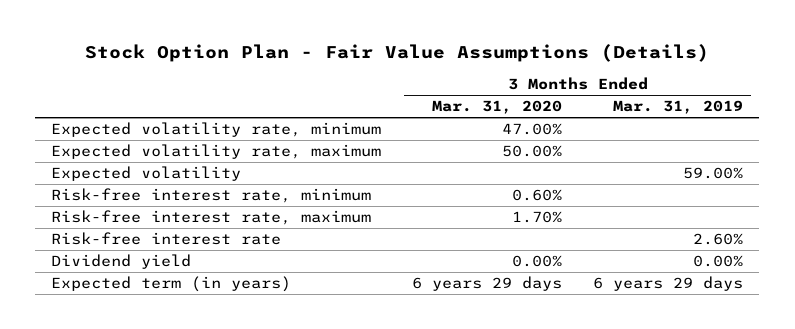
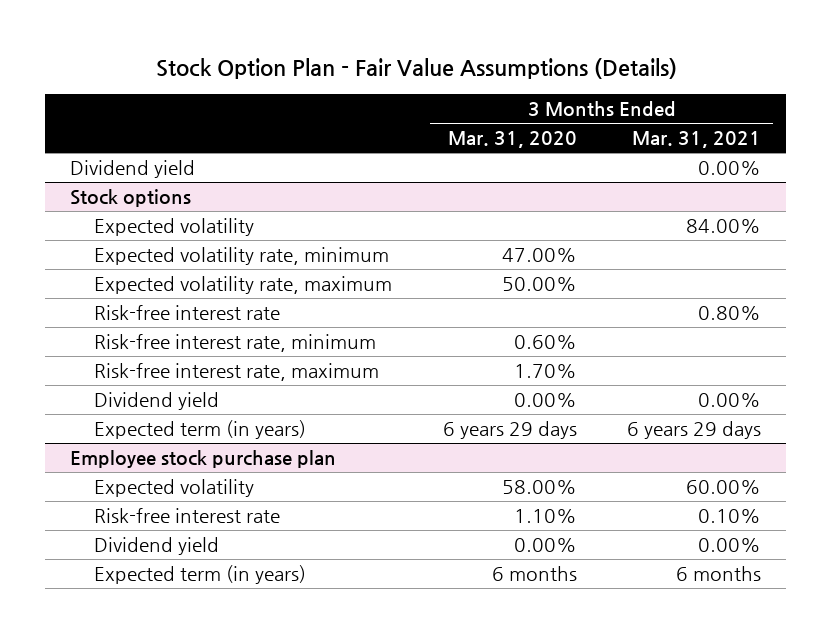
[613,100,744,115] Mar. 31, 2019 -> none
none -> [631,131,761,149] Mar. 31, 2021
none -> [70,160,196,179] Dividend yield
none -> [70,189,192,208] Stock options
none -> [94,218,255,237] Expected volatility
[51,166,242,182] Expected volatility -> none
none -> [94,305,281,321] Risk-free interest rate
[51,232,282,246] Risk-free interest rate -> none
none -> [70,450,337,469] Employee stock purchase plan
none -> [94,479,255,498] Expected volatility
none -> [94,508,281,524] Risk-free interest rate
none -> [94,537,220,556] Dividend yield
none -> [94,565,307,585] Expected term (in years)

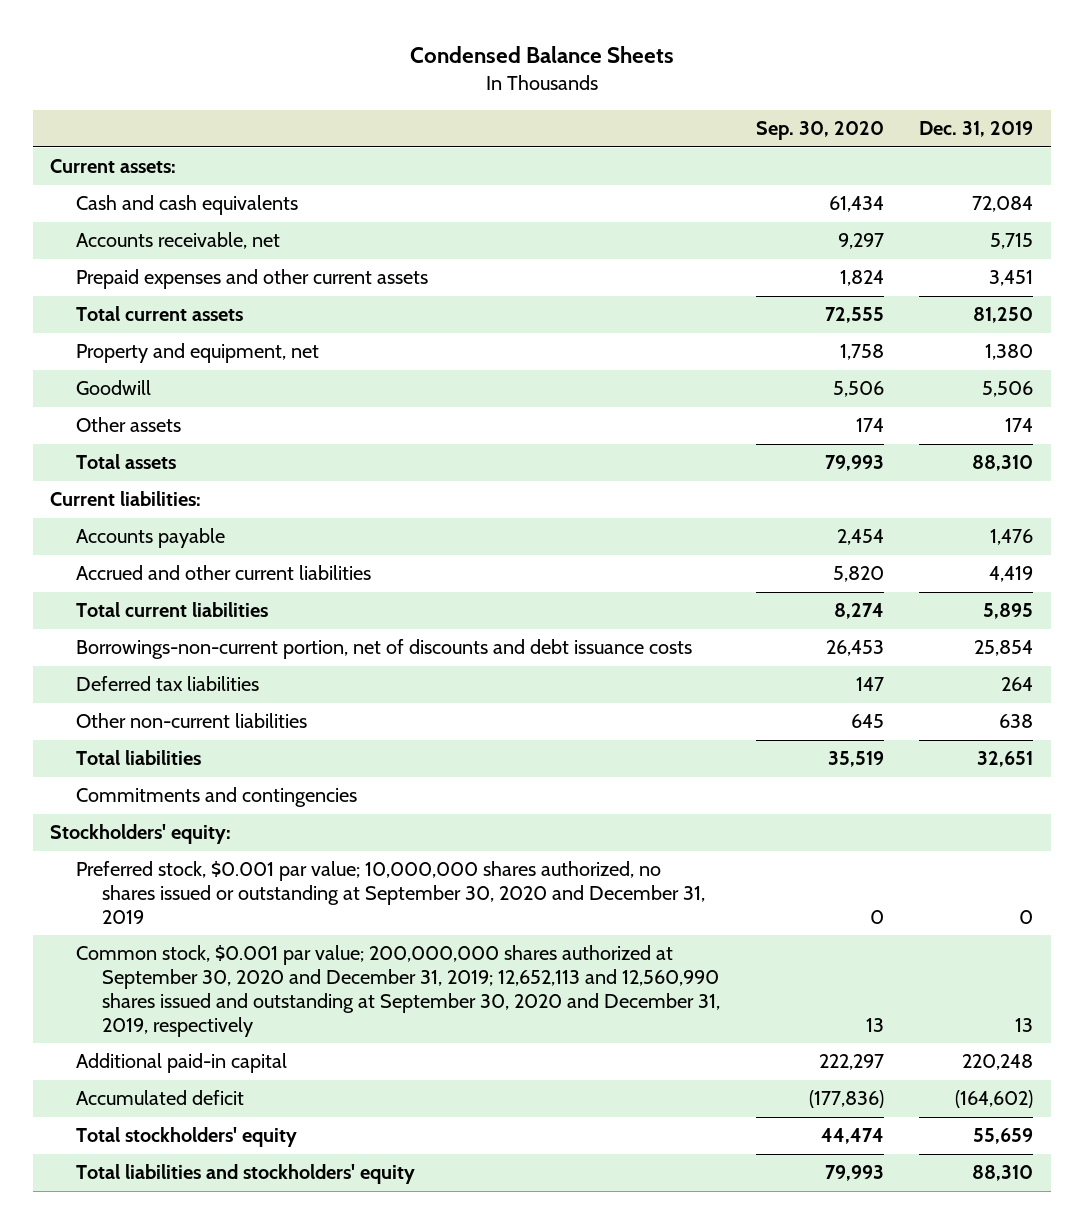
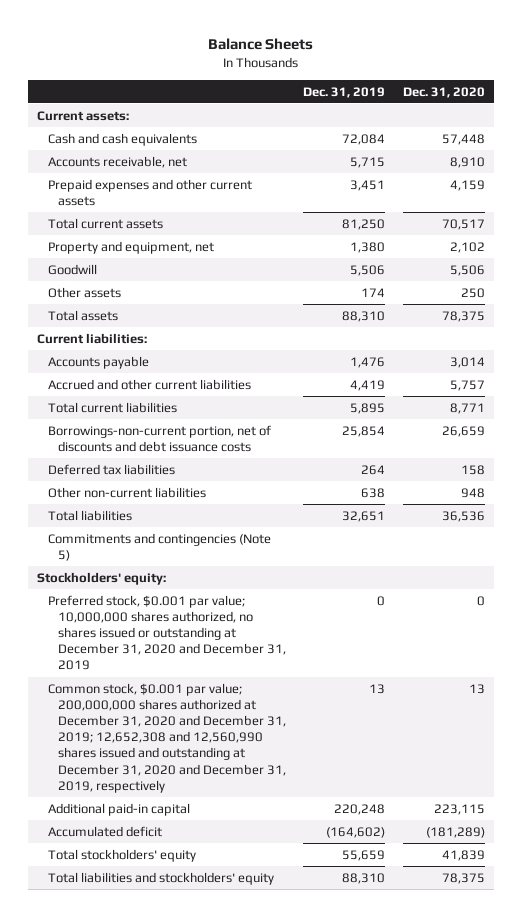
[409,46,674,64] Condensed Balance Sheets -> [208,37,314,50] Balance Sheets
[755,121,884,141] Sep. 30, 2020 -> none
none -> [402,86,485,98] Dec. 31, 2020
[76,787,358,808] Commitments and contingencies -> [47,532,271,561] Commitments and contingencies (Note 5)
[76,861,706,924] Preferred stock, $0.001 par value; 10,000,000 shares authorized, no shares issued or outstanding at September 30, 2020 and December 31, 2019 -> [47,594,286,671] Preferred stock, $0.001 par value; 10,000,000 shares authorized, no shares issued or outstanding at December 31, 2020 and December 31, 2019
[76,945,721,1037] Common stock, $0.001 par value; 200,000,000 shares authorized at September 30, 2020 and December 31, 2019; 12,652,113 and 12,560,990 shares issued and outstanding at September 30, 2020 and December 31, 2019, respectively -> [47,682,286,793] Common stock, $0.001 par value; 200,000,000 shares authorized at December 31, 2020 and December 31, 2019; 12,652,308 and 12,560,990 shares issued and outstanding at December 31, 2020 and December 31, 2019, respectively

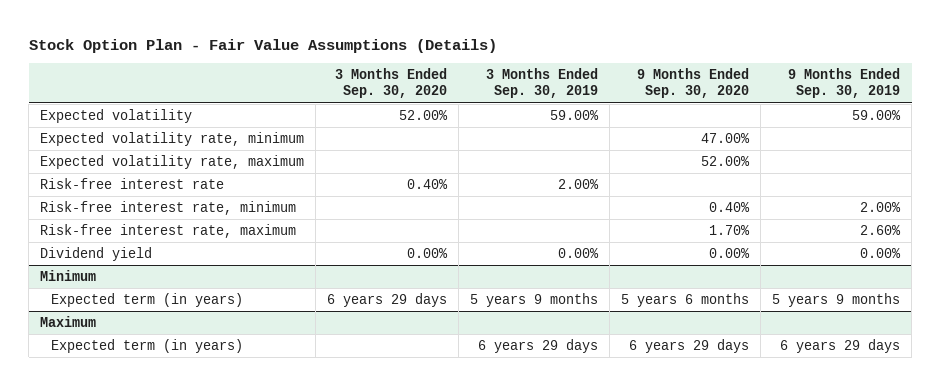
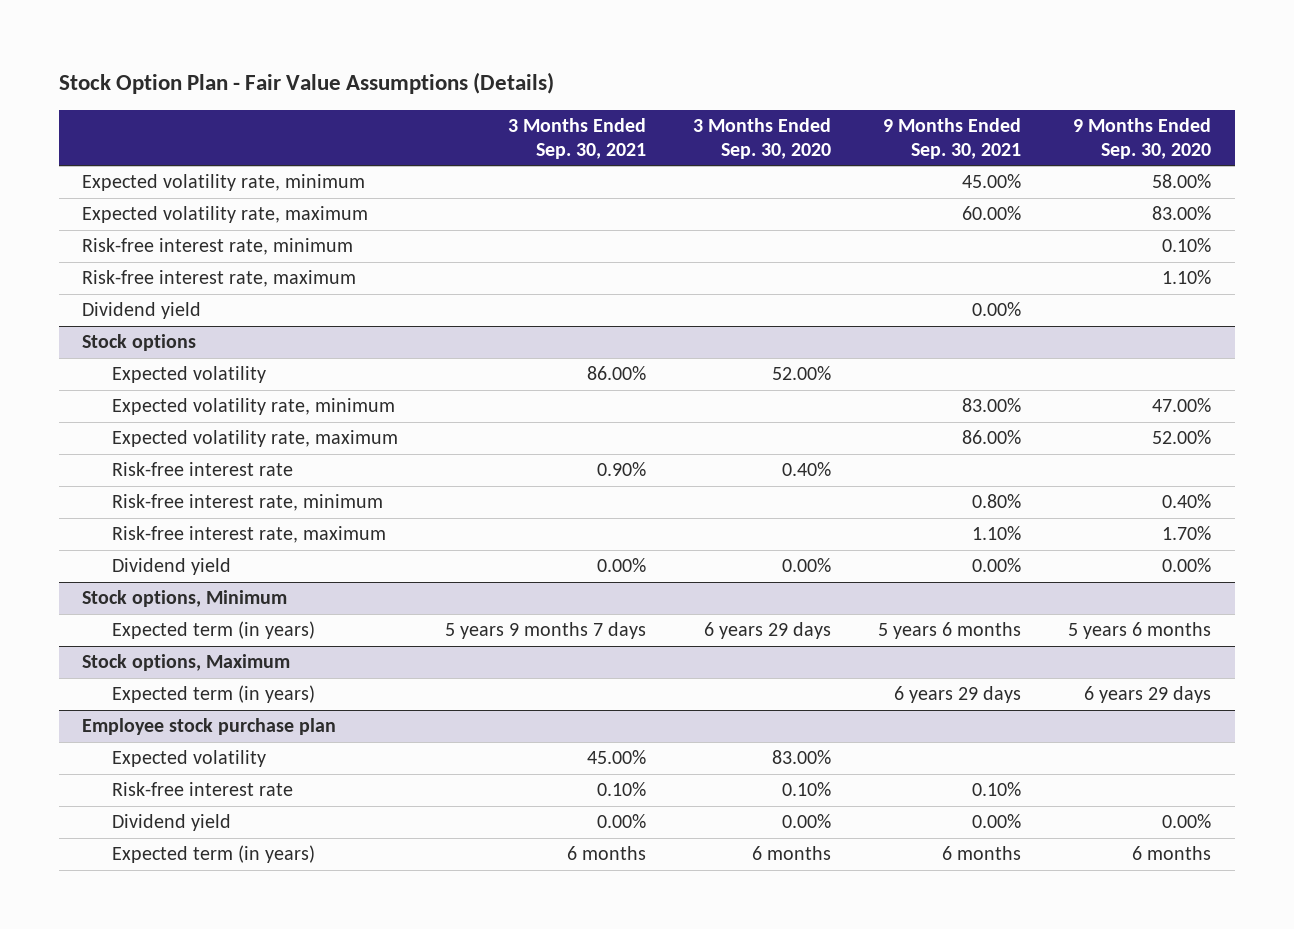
[486,67,599,99] 3 Months Ended Sep. 30, 2019 -> none
[788,67,901,99] 9 Months Ended Sep. 30, 2019 -> none
none -> [507,117,646,159] 3 Months Ended Sep. 30, 2021
none -> [883,117,1022,159] 9 Months Ended Sep. 30, 2021
none -> [82,174,366,192] Expected volatility rate, minimum
none -> [82,206,369,224] Expected volatility rate, maximum
none -> [82,238,354,256] Risk-free interest rate, minimum
none -> [82,270,357,288] Risk-free interest rate, maximum
none -> [82,302,202,320] Dividend yield
none -> [82,334,197,352] Stock options
[40,269,97,281] Minimum -> none
none -> [82,590,288,608] Stock options, Minimum
[40,315,97,327] Maximum -> none
none -> [82,654,291,672] Stock options, Maximum
none -> [82,718,337,736] Employee stock purchase plan
none -> [111,750,266,768] Expected volatility
none -> [111,782,293,797] Risk-free interest rate
none -> [111,814,231,832] Dividend yield
none -> [111,845,315,864] Expected term (in years)

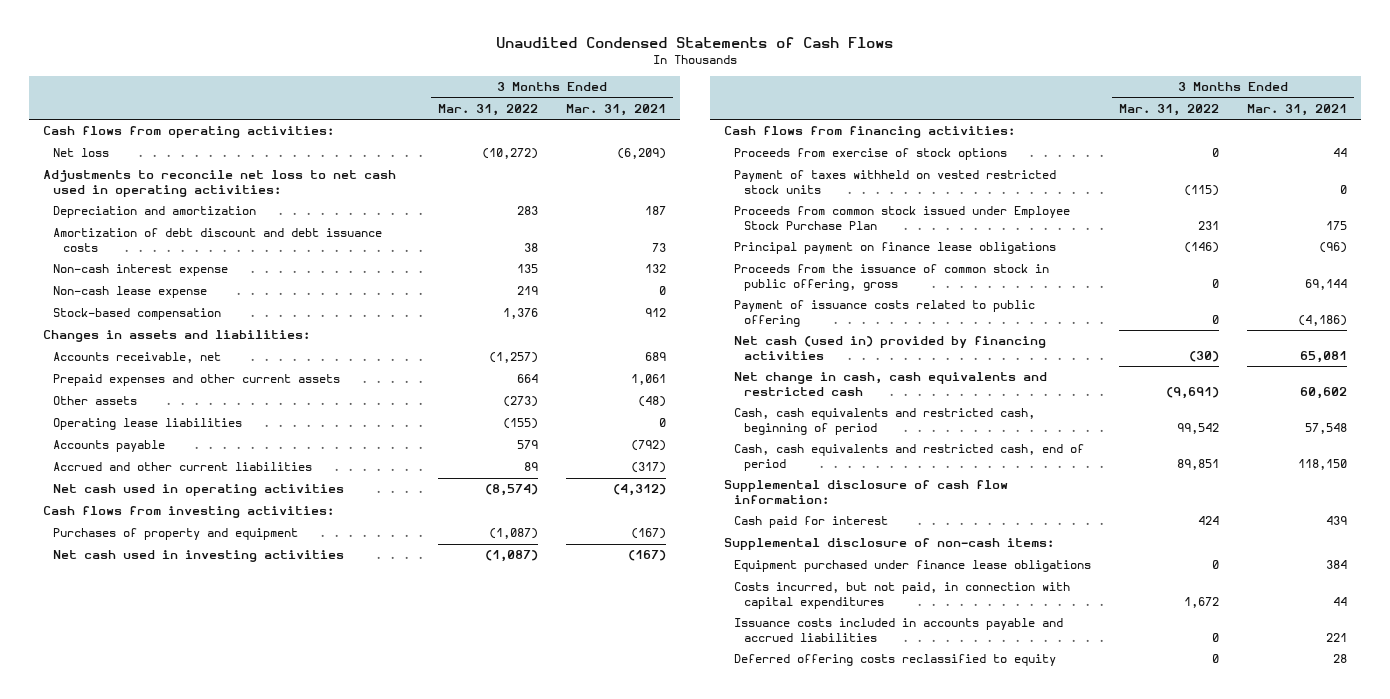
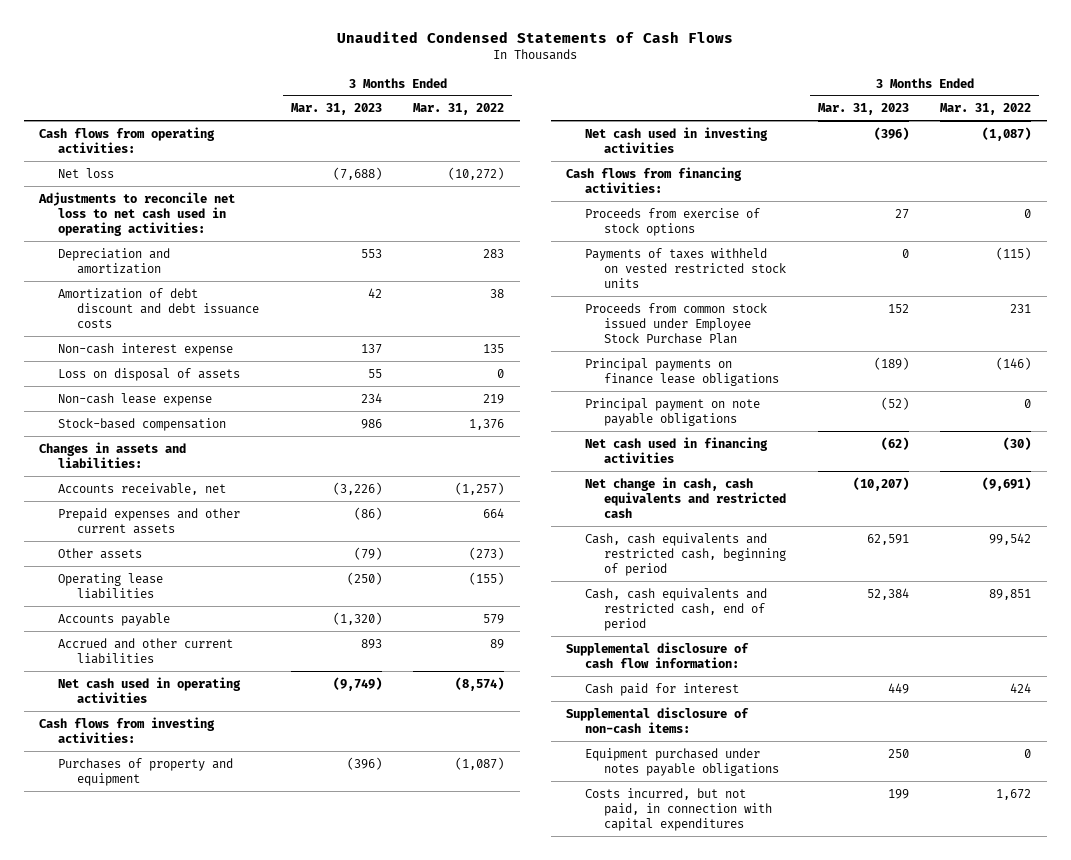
[565,103,666,116] Mar. 31, 2021 -> none
none -> [290,103,382,116] Mar. 31, 2023
none -> [58,367,241,381] Loss on disposal of assets
[734,170,1057,194] Payment of taxes withheld on vested restricted stock units -> [585,247,787,289] Payments of taxes withheld on vested restricted stock units
[734,264,1050,291] Proceeds from the issuance of common stock in public offering, gross -> none
[734,300,1036,327] Payment of issuance costs related to public offering -> none
[734,242,1057,255] Principal payment on finance lease obligations -> [585,357,780,386] Principal payments on finance lease obligations
none -> [585,397,761,426] Principal payment on note payable obligations
[734,336,1047,360] Net cash (used in) provided by financing activities -> [585,436,769,463] Net cash used in financing activities
[734,560,1092,573] Equipment purchased under finance lease obligations -> [585,747,780,776] Equipment purchased under notes payable obligations
[734,618,1064,642] Issuance costs included in accounts payable and accrued liabilities -> none
[734,654,1057,667] Deferred offering costs reclassified to equity -> none

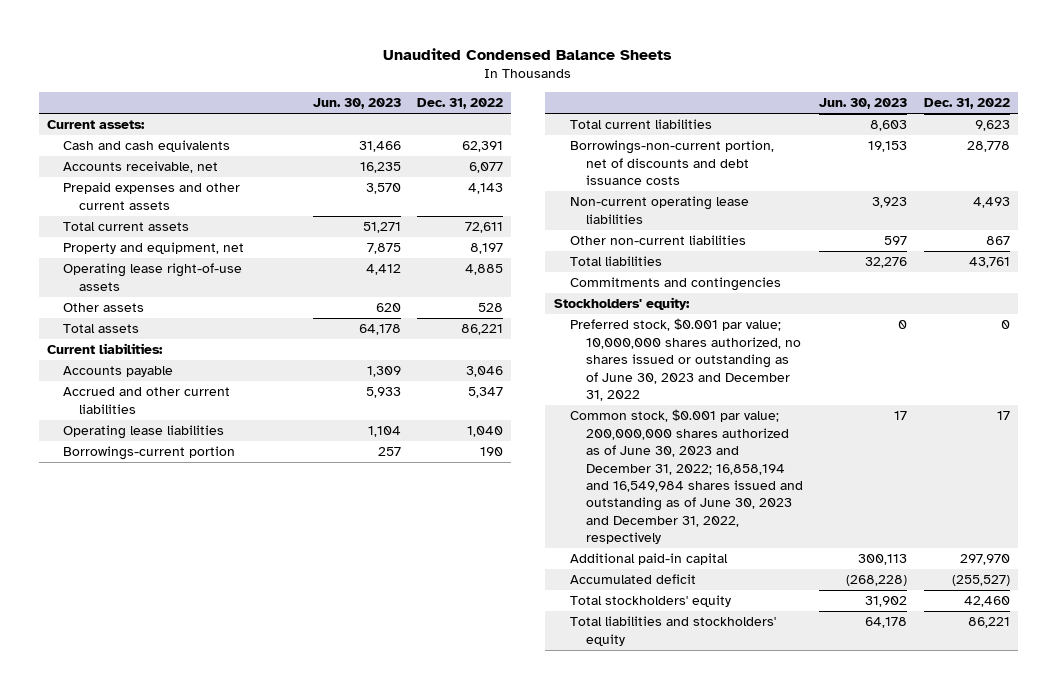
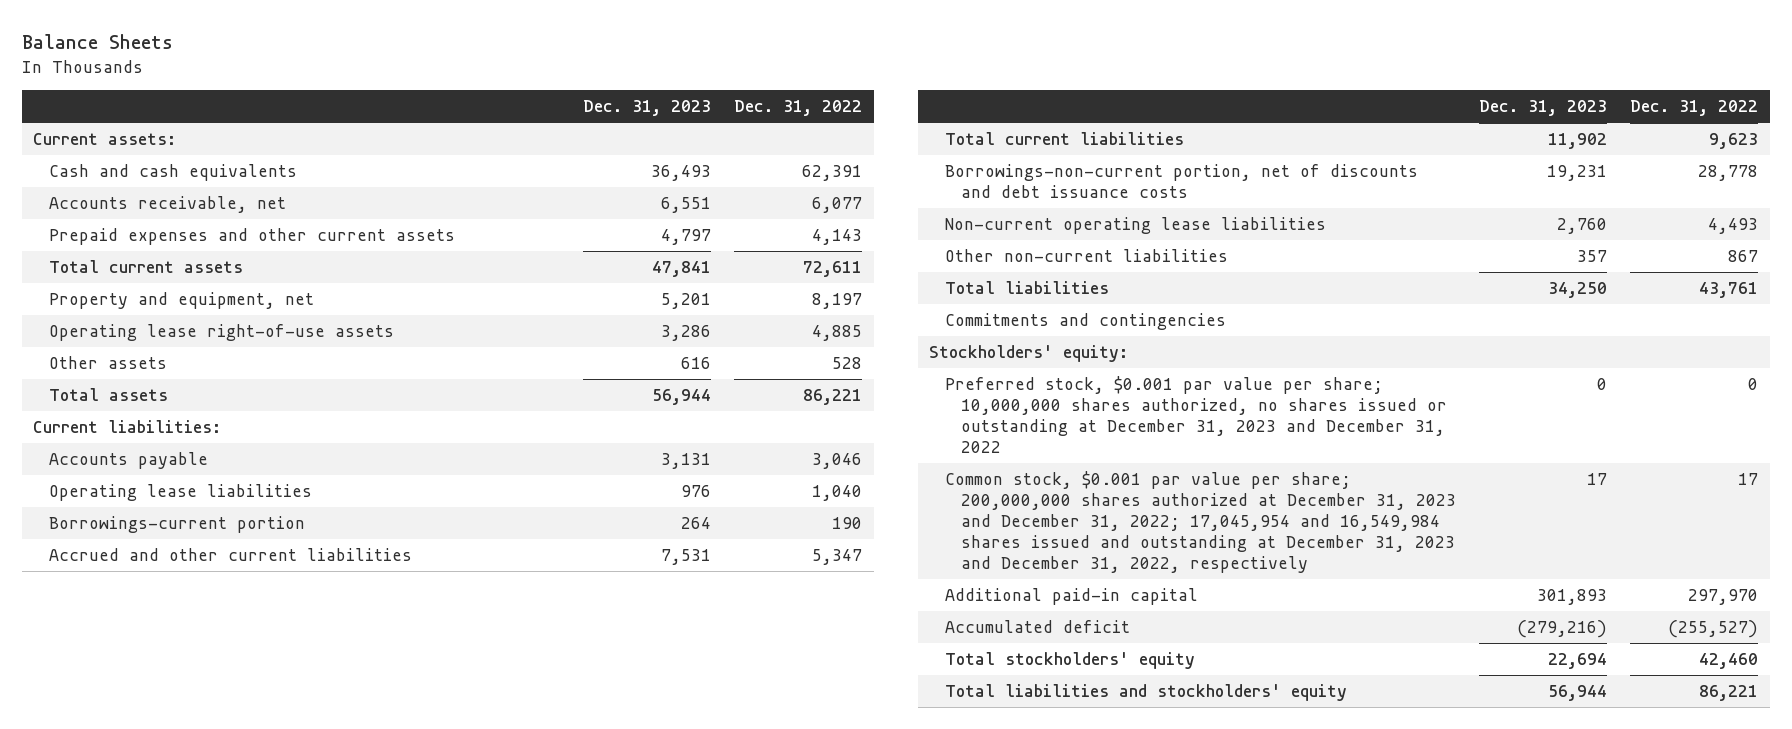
[383,47,673,60] Unaudited Condensed Balance Sheets -> [21,33,173,49] Balance Sheets
[312,98,401,110] Jun. 30, 2023 -> none
none -> [583,100,712,117] Dec. 31, 2023
[63,387,231,414] Accrued and other current liabilities -> [49,548,413,562] Accrued and other current liabilities
[569,318,801,402] Preferred stock, $0.001 par value; 10,000,000 shares authorized, no shares issued or outstanding as of June 30, 2023 and December 31, 2022 -> [945,376,1447,453] Preferred stock, $0.001 par value per share; 10,000,000 shares authorized, no shares issued or outstanding at December 31, 2023 and December 31, 2022
[569,409,803,545] Common stock, $0.001 par value; 200,000,000 shares authorized as of June 30, 2023 and December 31, 2022; 16,858,194 and 16,549,984 shares issued and outstanding as of June 30, 2023 and December 31, 2022, respectively -> [945,471,1456,573] Common stock, $0.001 par value per share; 200,000,000 shares authorized at December 31, 2023 and December 31, 2022; 17,045,954 and 16,549,984 shares issued and outstanding at December 31, 2023 and December 31, 2022, respectively

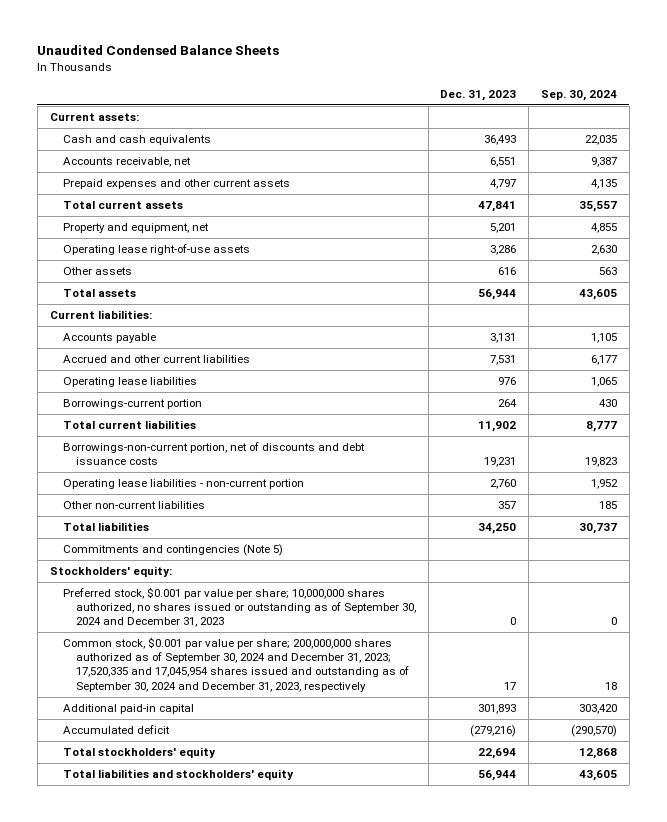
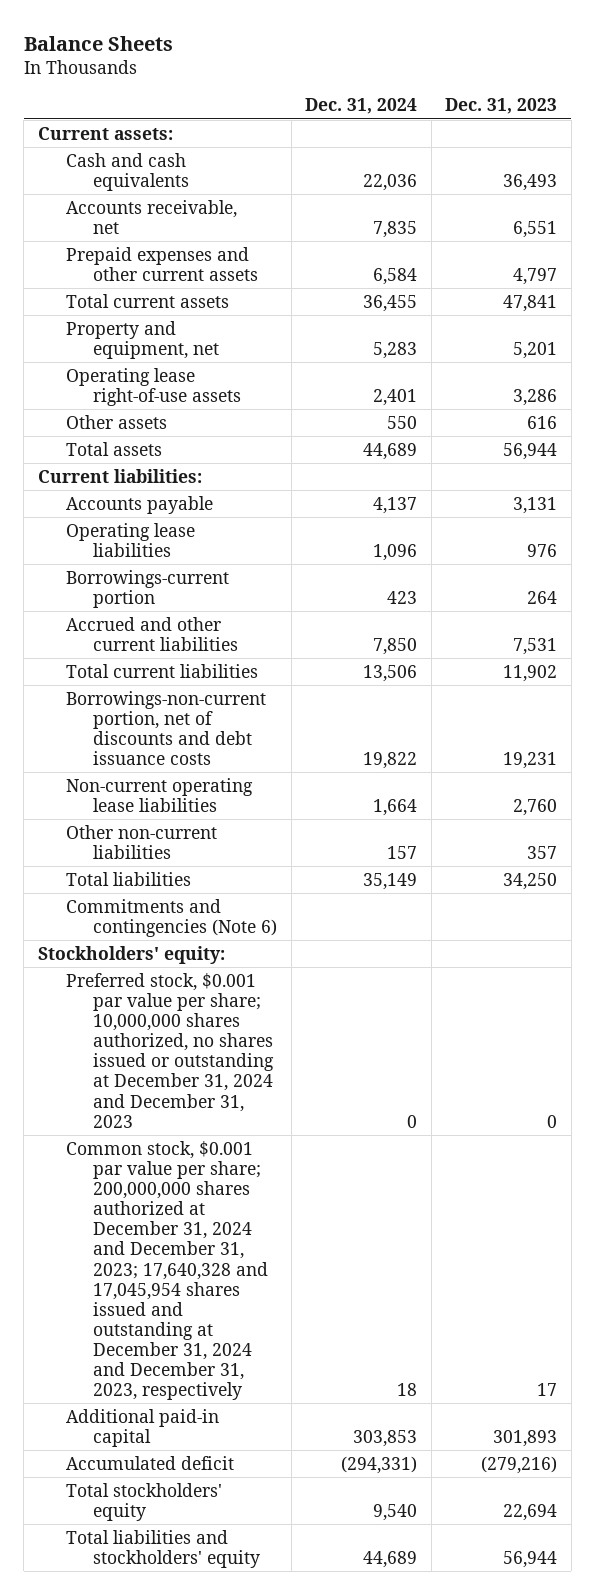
[37,45,280,56] Unaudited Condensed Balance Sheets -> [23,35,173,51] Balance Sheets
[540,89,617,101] Sep. 30, 2024 -> none
none -> [305,98,418,115] Dec. 31, 2024
[62,355,250,364] Accrued and other current liabilities -> [65,616,239,651] Accrued and other current liabilities
[62,479,304,490] Operating lease liabilities - non-current portion -> [65,777,253,812] Non-current operating lease liabilities
[62,544,283,557] Commitments and contingencies (Note 5) -> [65,898,278,937] Commitments and contingencies (Note 6)
[62,587,417,628] Preferred stock, $0.001 par value per share; 10,000,000 shares authorized, no shares issued or outstanding as of September 30, 2024 and December 31, 2023 -> [65,972,275,1128] Preferred stock, $0.001 par value per share; 10,000,000 shares authorized, no shares issued or outstanding at December 31, 2024 and December 31, 2023
[62,637,410,692] Common stock, $0.001 par value per share; 200,000,000 shares authorized as of September 30, 2024 and December 31, 2023; 17,520,335 and 17,045,954 shares issued and outstanding as of September 30, 2024 and December 31, 2023, respectively -> [65,1140,269,1401] Common stock, $0.001 par value per share; 200,000,000 shares authorized at December 31, 2024 and December 31, 2023; 17,640,328 and 17,045,954 shares issued and outstanding at December 31, 2024 and December 31, 2023, respectively

